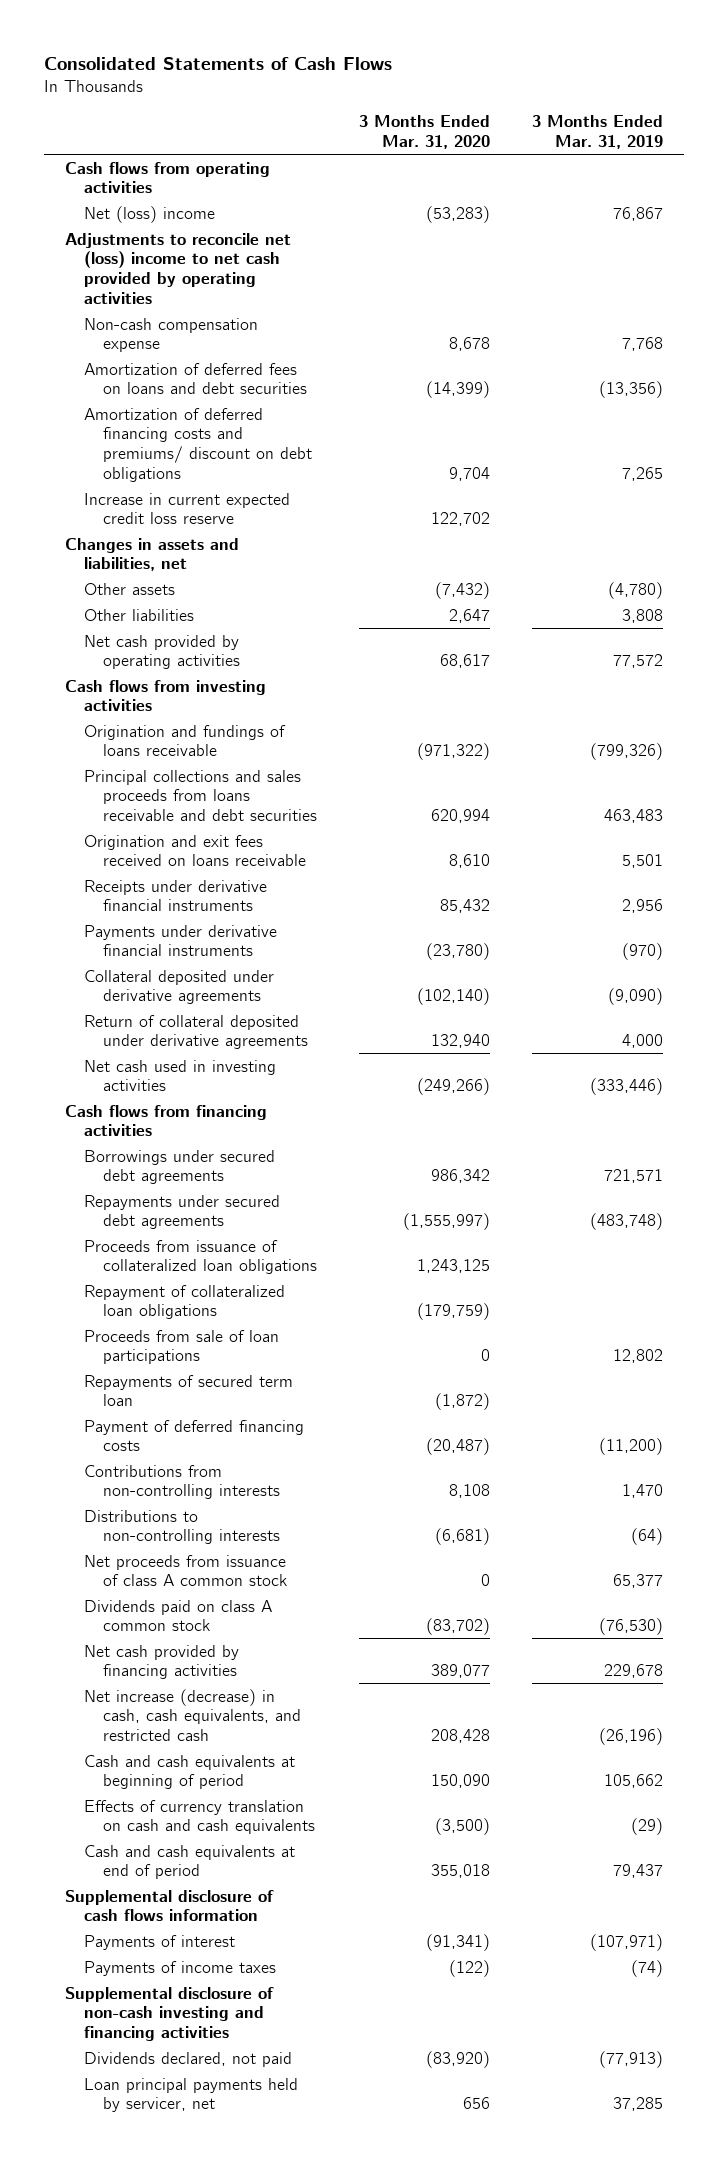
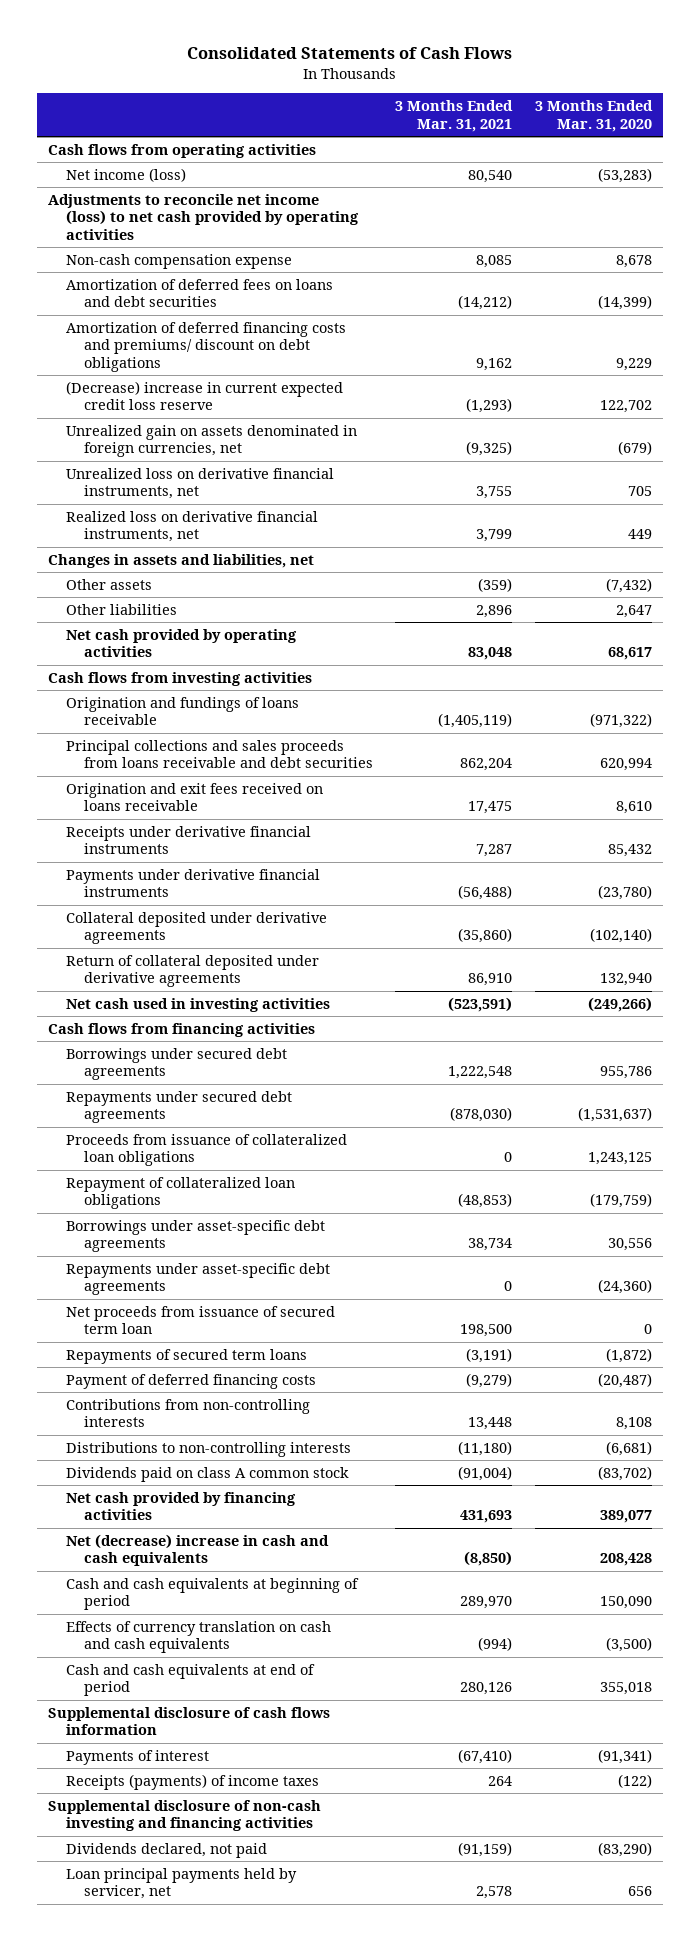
[532,115,664,149] 3 Months Ended Mar. 31, 2019 -> none
none -> [395,100,514,132] 3 Months Ended Mar. 31, 2021
[83,205,215,223] Net (loss) income -> [66,167,187,182] Net income (loss)
[65,232,292,304] Adjustments to reconcile net (loss) income to net cash provided by operating activities -> [48,193,360,240] Adjustments to reconcile net income (loss) to net cash provided by operating activities
[448,466,490,481] 9,704 -> [615,357,652,371] 9,229
[83,492,290,525] Increase in current expected credit loss reserve -> [66,380,344,411] (Decrease) increase in current expected credit loss reserve
none -> [66,424,358,458] Unrealized gain on assets denominated in foreign currencies, net
none -> [66,467,335,500] Unrealized loss on derivative financial instruments, net
none -> [66,510,319,543] Realized loss on derivative financial instruments, net
[430,1169,490,1184] 986,342 -> [599,1066,652,1080] 955,786
[402,1213,490,1231] (1,555,997) -> [577,1107,652,1123] (1,531,637)
[83,1329,279,1365] Proceeds from sale of loan participations -> none
none -> [66,1219,326,1253] Borrowings under asset-specific debt agreements
none -> [66,1262,331,1296] Repayments under asset-specific debt agreements
none -> [66,1305,336,1335] Net proceeds from issuance of secured term loan
[83,1374,293,1407] Repayments of secured term loan -> [66,1348,308,1364] Repayments of secured term loans
[83,1554,287,1587] Net proceeds from issuance of class A common stock -> none
[83,1688,301,1741] Net increase (decrease) in cash, cash equivalents, and restricted cash -> [66,1533,330,1567] Net (decrease) increase in cash and cash equivalents
[83,1960,276,1976] Payments of income taxes -> [66,1773,320,1790] Receipts (payments) of income taxes
[425,2050,490,2068] (83,920) -> [597,1841,652,1857] (83,290)

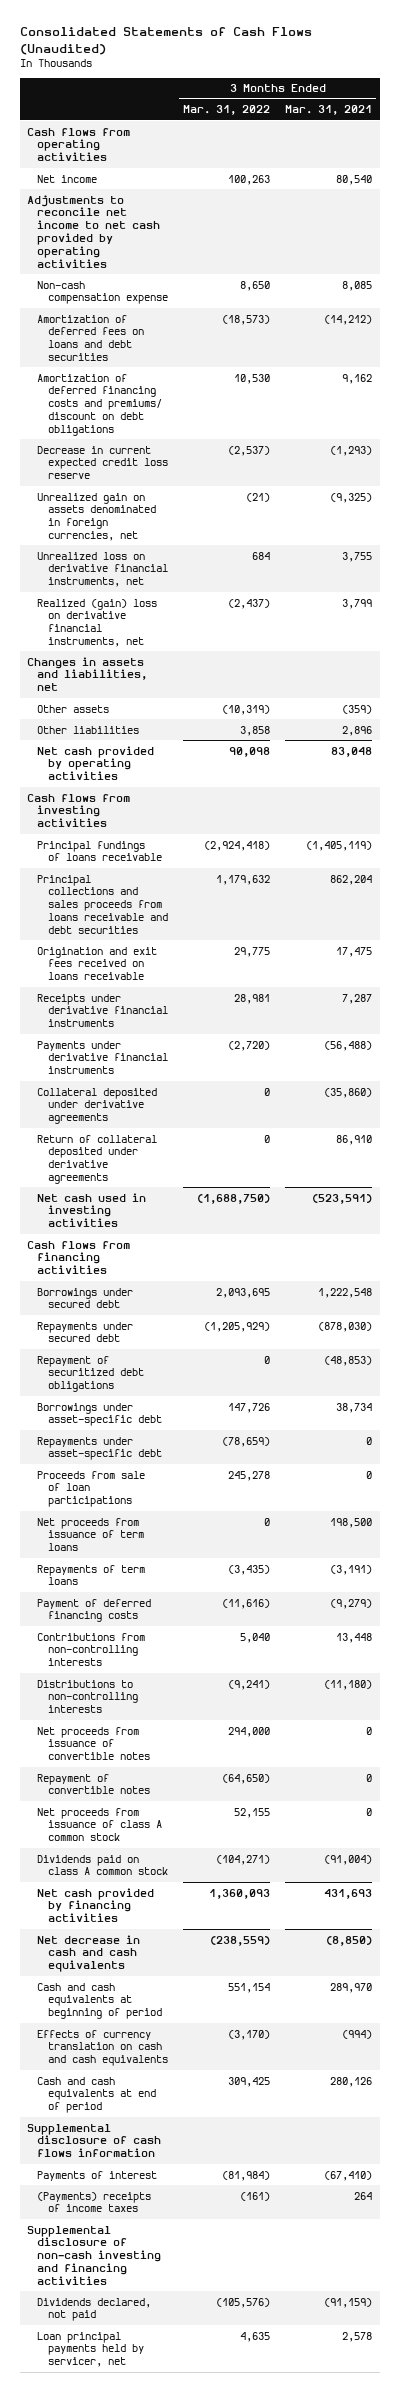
[187,47,513,60] Consolidated Statements of Cash Flows -> [19,27,312,55] Consolidated Statements of Cash Flows (Unaudited)
[534,100,653,132] 3 Months Ended Mar. 31, 2020 -> none
none -> [182,105,270,116] Mar. 31, 2022
[66,167,187,182] Net income (loss) -> [37,174,98,183] Net income
[48,193,360,240] Adjustments to reconcile net income (loss) to net cash provided by operating activities -> [27,194,161,268] Adjustments to reconcile net income to net cash provided by operating activities
[66,380,344,411] (Decrease) increase in current expected credit loss reserve -> [37,445,168,480] Decrease in current expected credit loss reserve
[66,510,319,543] Realized loss on derivative financial instruments, net -> [37,598,158,648] Realized (gain) loss on derivative financial instruments, net
[66,696,300,726] Origination and fundings of loans receivable -> [37,840,162,862] Principal fundings of loans receivable
[66,1133,348,1167] Proceeds from issuance of collateralized loan obligations -> none
[66,1047,288,1081] Borrowings under secured debt agreements -> [37,1287,134,1309] Borrowings under secured debt
[66,1090,293,1124] Repayments under secured debt agreements -> [37,1321,134,1343] Repayments under secured debt
[66,1176,296,1210] Repayment of collateralized loan obligations -> [37,1355,144,1393] Repayment of securitized debt obligations
[66,1219,326,1253] Borrowings under asset-specific debt agreements -> [37,1402,162,1427] Borrowings under asset-specific debt
[66,1262,331,1296] Repayments under asset-specific debt agreements -> [37,1436,162,1461] Repayments under asset-specific debt
none -> [37,1470,146,1508] Proceeds from sale of loan participations
[66,1305,336,1335] Net proceeds from issuance of secured term loan -> [37,1517,144,1552] Net proceeds from issuance of term loans
[66,1348,308,1364] Repayments of secured term loans -> [37,1564,146,1586] Repayments of term loans
none -> [37,1726,150,1761] Net proceeds from issuance of convertible notes
none -> [37,1773,150,1795] Repayment of convertible notes
none -> [37,1807,162,1842] Net proceeds from issuance of class A common stock
[66,1533,330,1567] Net (decrease) increase in cash and cash equivalents -> [37,1934,141,1973] Net decrease in cash and cash equivalents
[66,1773,320,1790] Receipts (payments) of income taxes -> [37,2191,152,2213] (Payments) receipts of income taxes

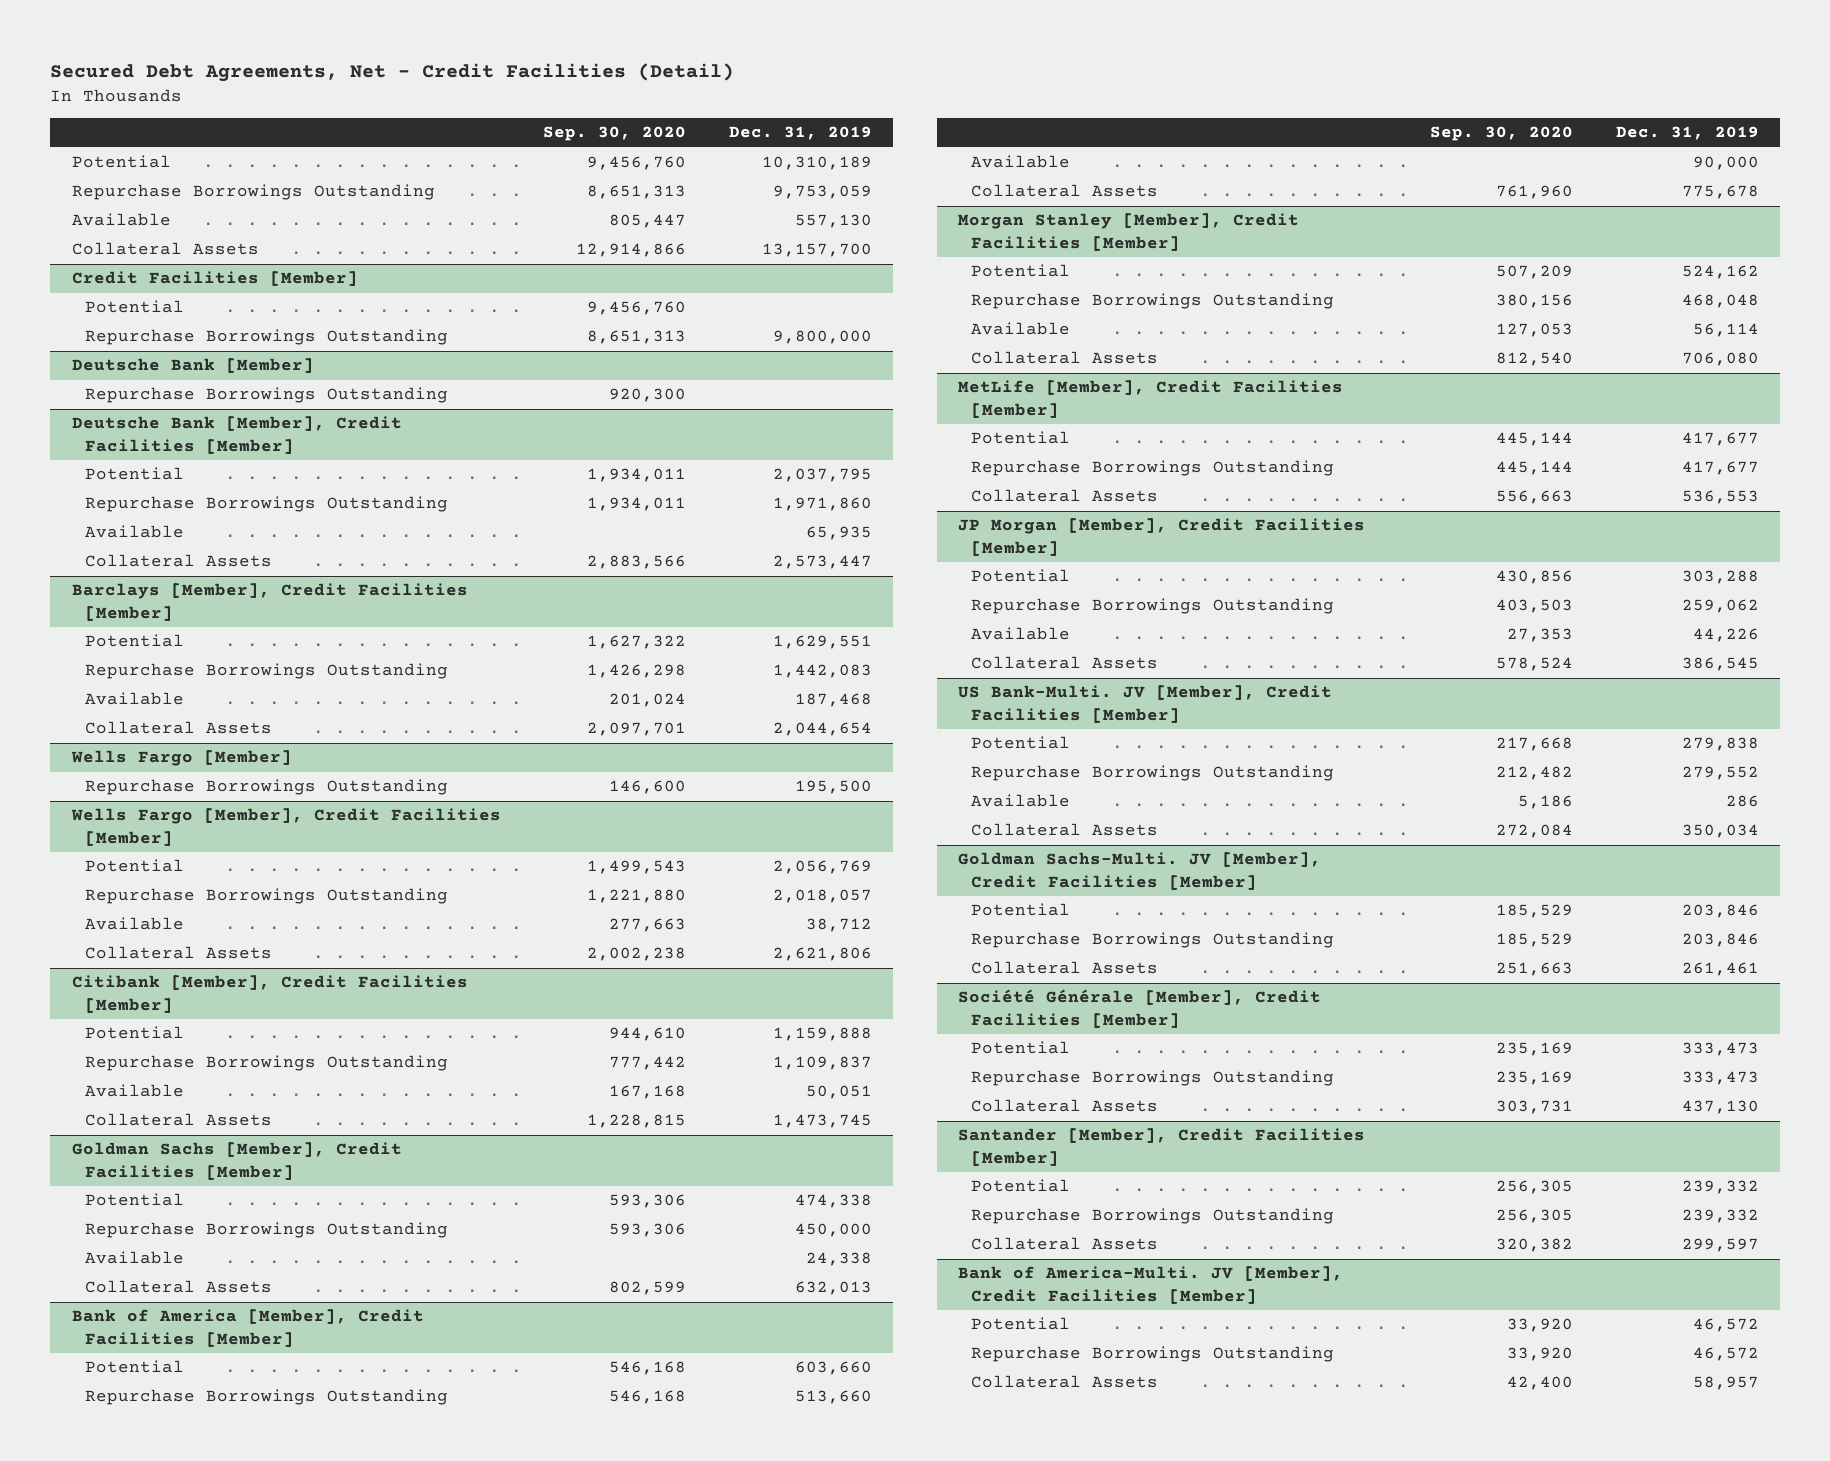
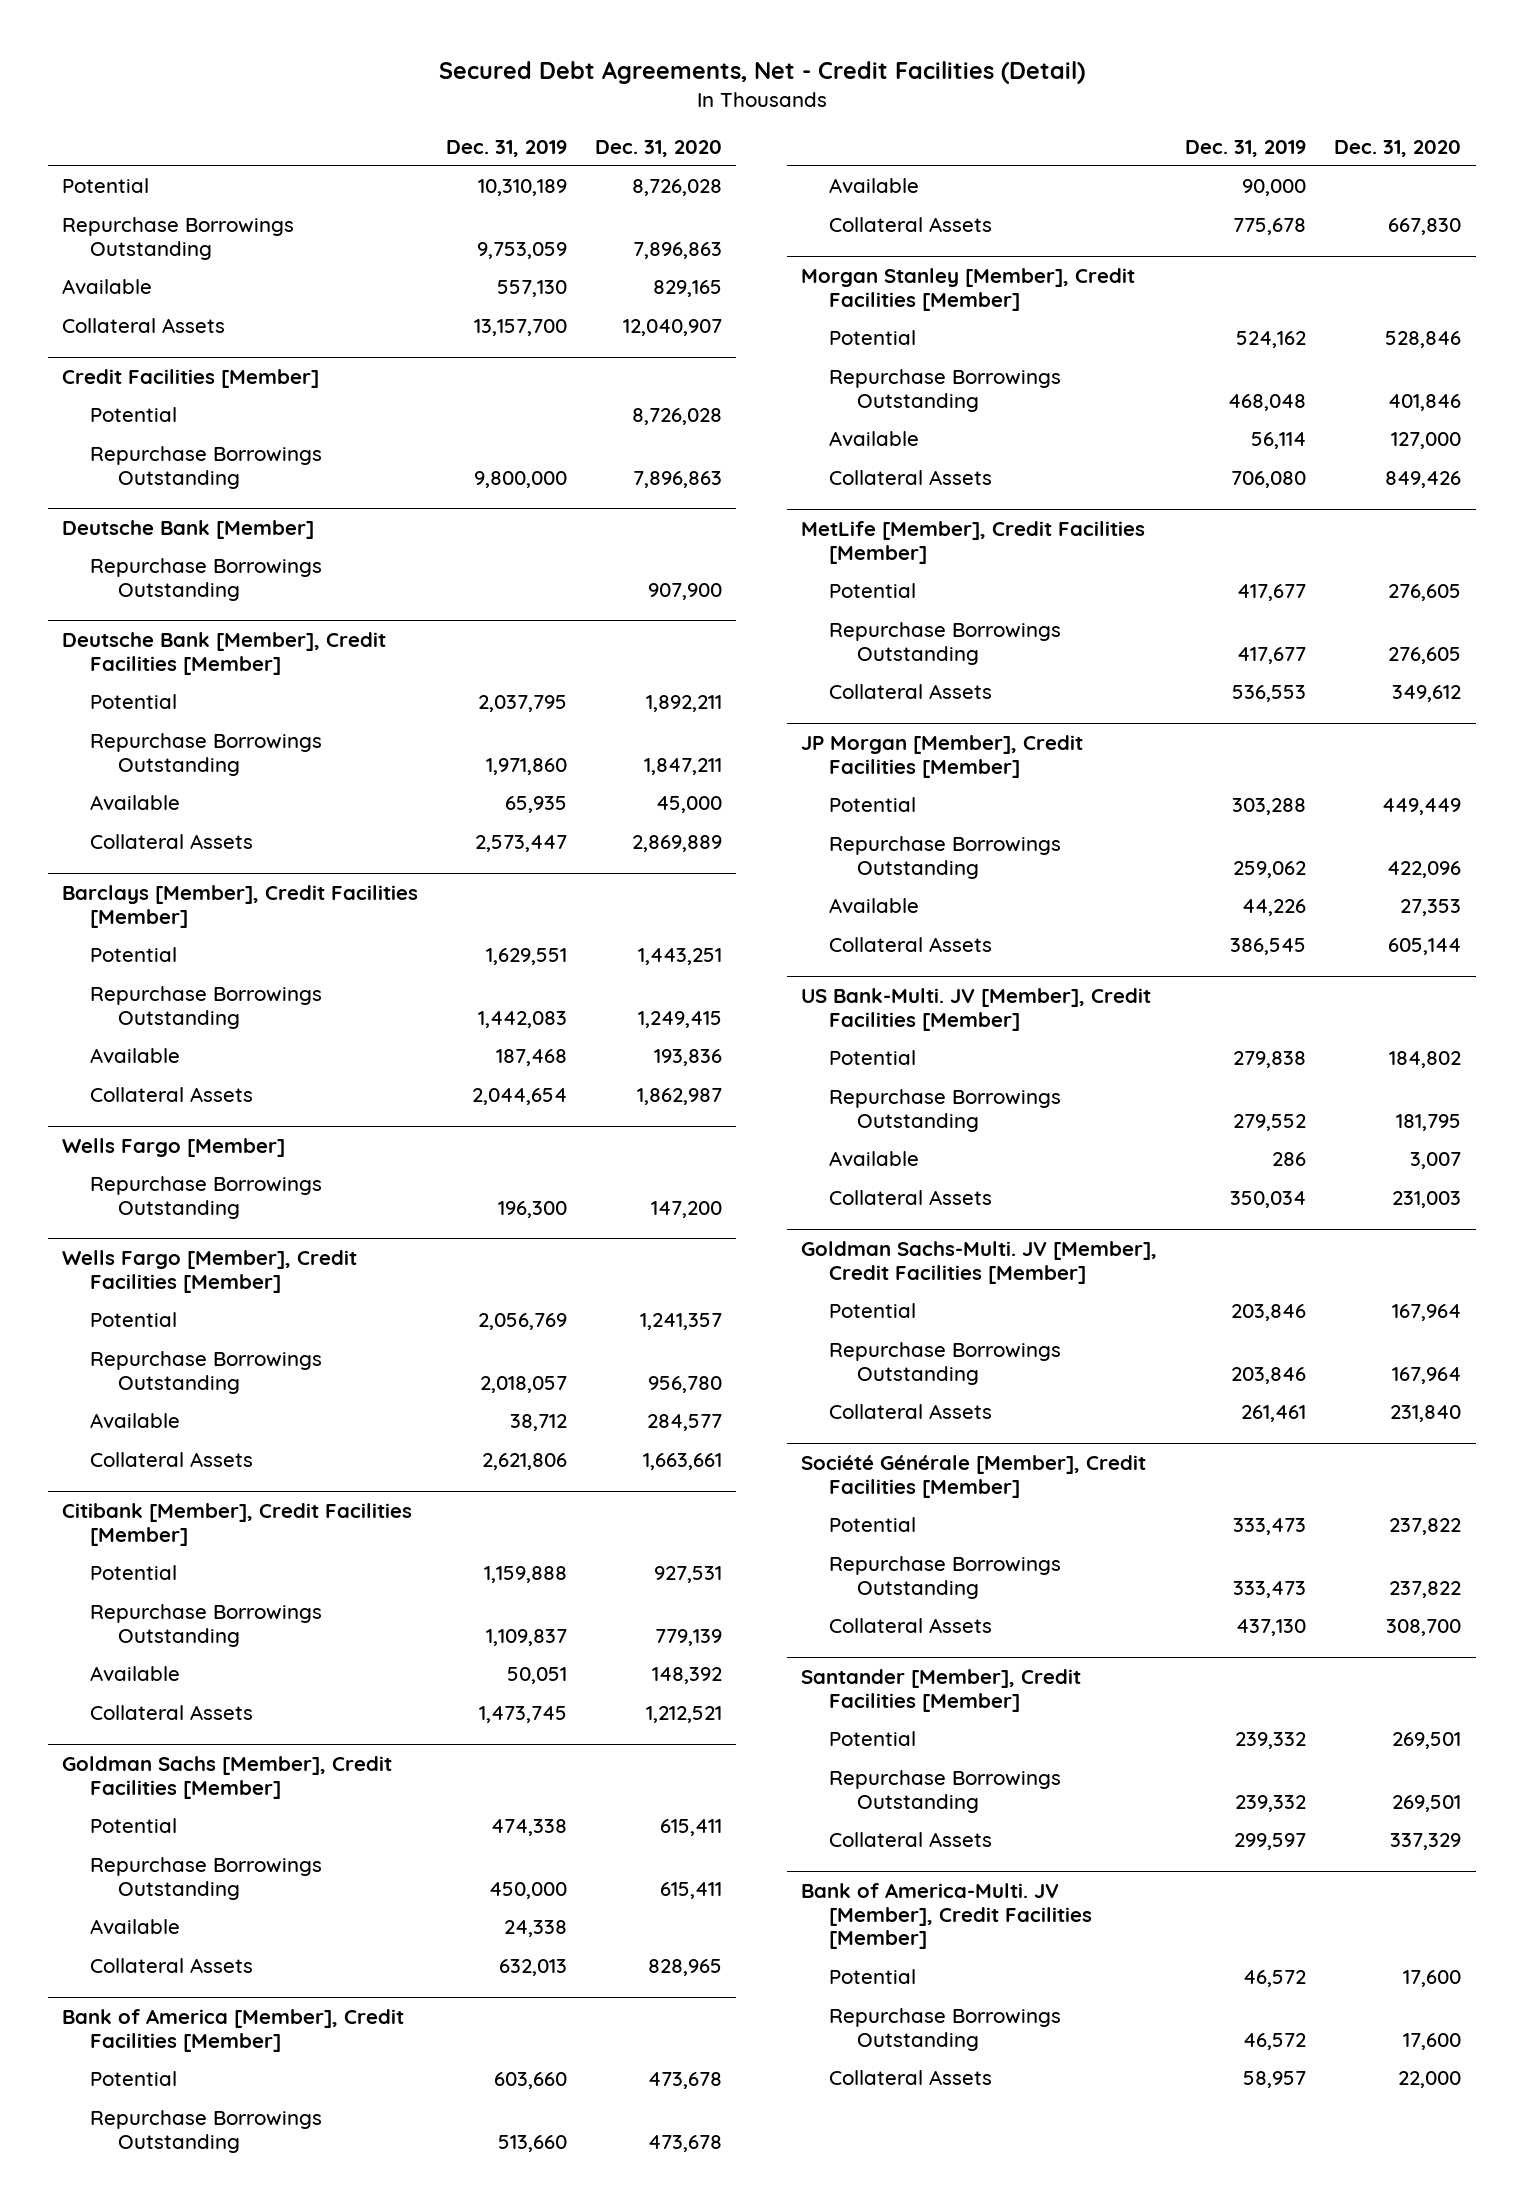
[543,126,687,142] Sep. 30, 2020 -> none
none -> [595,139,723,157] Dec. 31, 2020
[794,780,872,795] 195,500 -> [498,1201,568,1219] 196,300

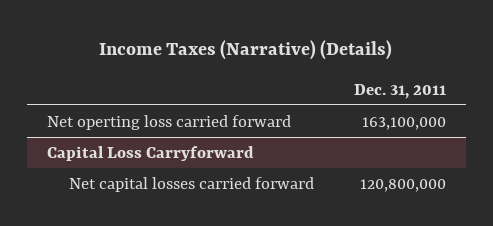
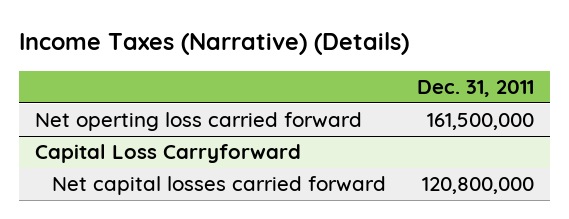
[361,116,446,130] 163,100,000 -> [427,113,535,131] 161,500,000

